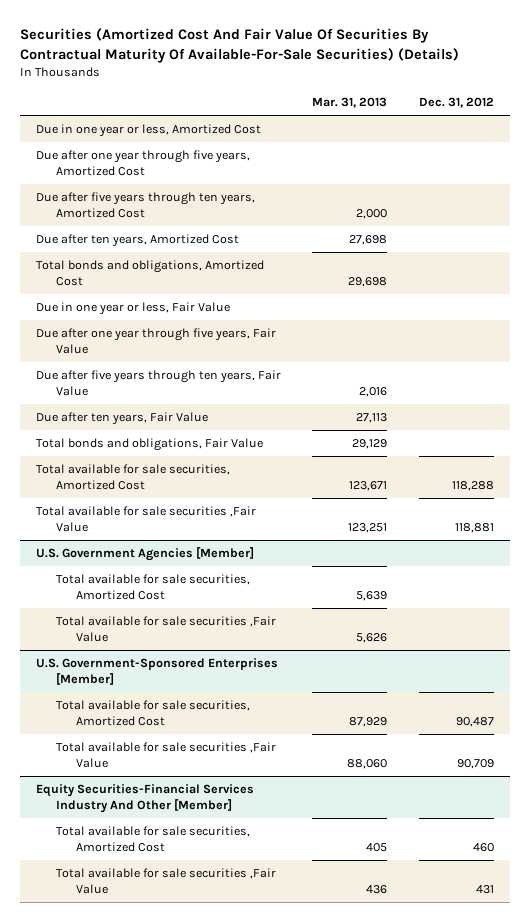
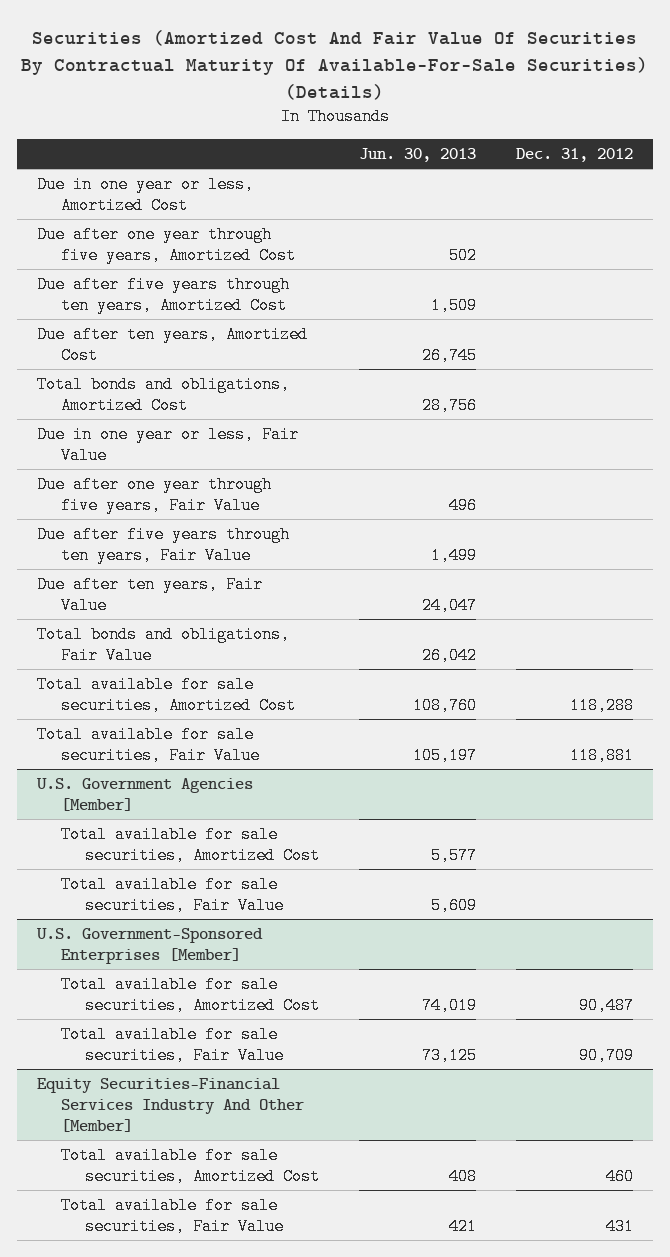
[312,97,388,109] Mar. 31, 2013 -> none
none -> [359,147,477,162] Jun. 30, 2013
[35,506,256,533] Total available for sale securities ,Fair Value -> [37,725,261,764] Total available for sale securities, Fair Value
[55,616,276,643] Total available for sale securities ,Fair Value -> [61,875,285,914] Total available for sale securities, Fair Value
[55,742,276,769] Total available for sale securities ,Fair Value -> [61,1025,285,1064] Total available for sale securities, Fair Value
[55,868,276,895] Total available for sale securities ,Fair Value -> [61,1196,285,1235] Total available for sale securities, Fair Value

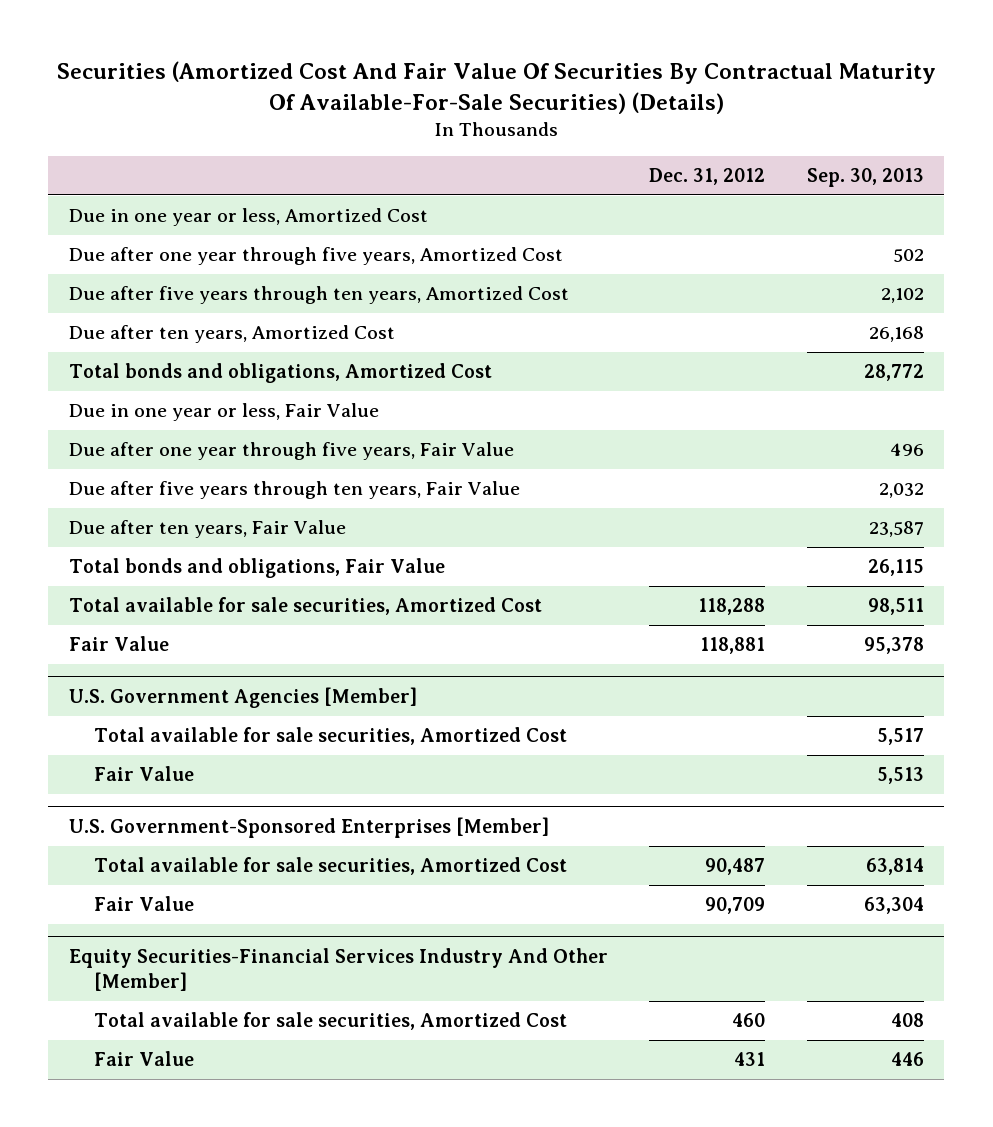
[359,147,477,162] Jun. 30, 2013 -> none
none -> [806,168,924,188] Sep. 30, 2013
[37,725,261,764] Total available for sale securities, Fair Value -> [68,636,169,652] Fair Value
[61,875,285,914] Total available for sale securities, Fair Value -> none
none -> [93,766,194,782] Fair Value
[61,1025,285,1064] Total available for sale securities, Fair Value -> [93,896,194,912] Fair Value
[61,1196,285,1235] Total available for sale securities, Fair Value -> [93,1051,194,1067] Fair Value

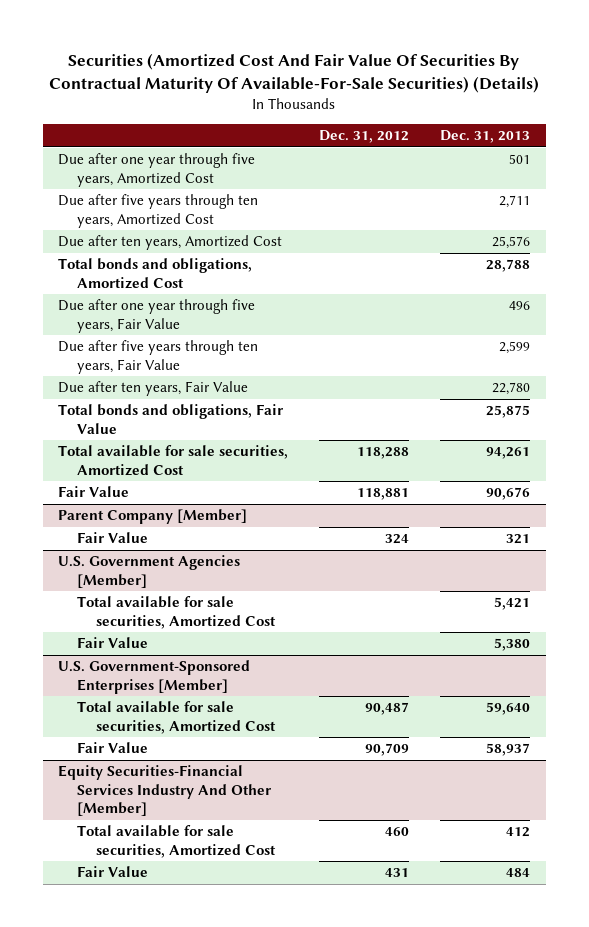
[806,168,924,188] Sep. 30, 2013 -> none
none -> [440,129,531,143] Dec. 31, 2013
[68,208,428,227] Due in one year or less, Amortized Cost -> none
[68,403,379,422] Due in one year or less, Fair Value -> none
none -> [58,509,248,525] Parent Company [Member]
none -> [76,532,148,544] Fair Value

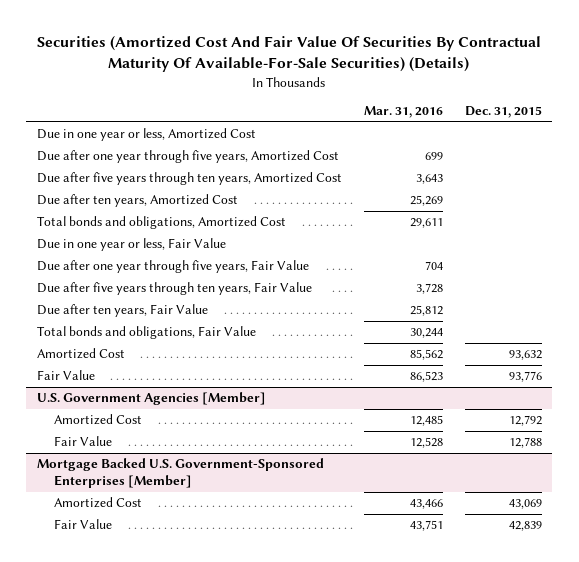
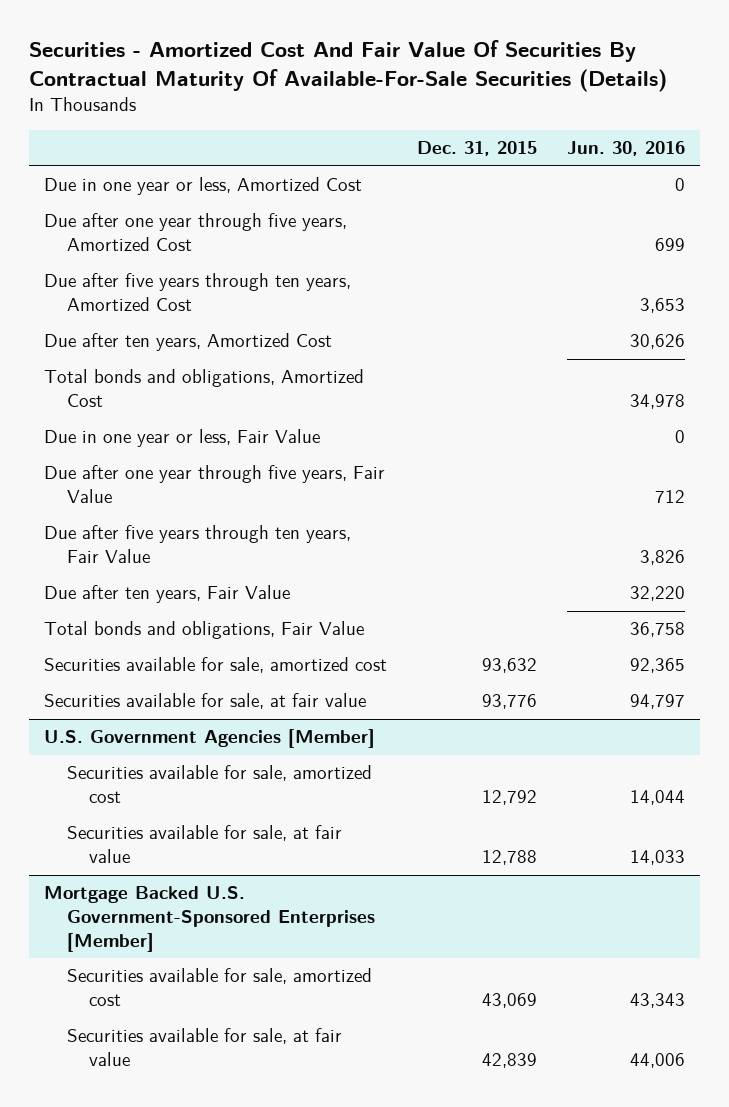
[37,36,542,73] Securities (Amortized Cost And Fair Value Of Securities By Contractual Maturity Of Available-For-Sale Securities) (Details) -> [28,40,667,93] Securities - Amortized Cost And Fair Value Of Securities By Contractual Maturity Of Available-For-Sale Securities (Details)
[363,106,443,119] Mar. 31, 2016 -> none
none -> [567,141,686,157] Jun. 30, 2016
[37,348,126,360] Amortized Cost -> [43,657,387,674] Securities available for sale, amortized cost
[37,370,96,381] Fair Value -> [43,693,366,710] Securities available for sale, at fair value
[53,414,142,426] Amortized Cost -> [66,765,372,804] Securities available for sale, amortized cost
[53,436,112,447] Fair Value -> [66,825,342,864] Securities available for sale, at fair value
[53,497,142,509] Amortized Cost -> [66,968,372,1007] Securities available for sale, amortized cost
[53,519,112,530] Fair Value -> [66,1028,342,1067] Securities available for sale, at fair value

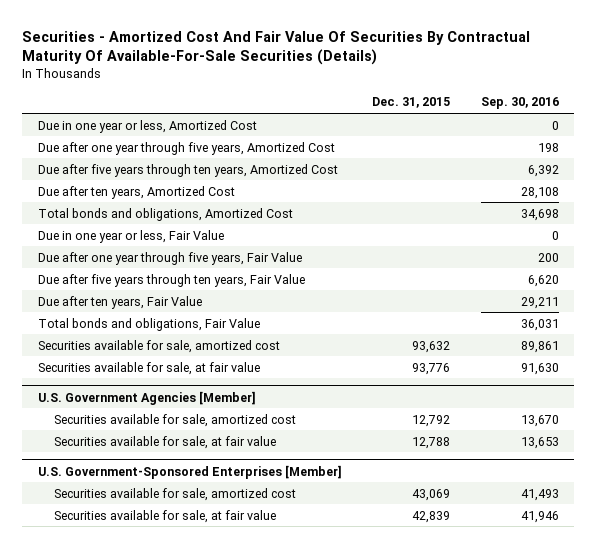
[567,141,686,157] Jun. 30, 2016 -> none
none -> [480,97,559,110] Sep. 30, 2016
[43,886,375,952] Mortgage Backed U.S. Government-Sponsored Enterprises [Member] -> [37,464,342,479] U.S. Government-Sponsored Enterprises [Member]

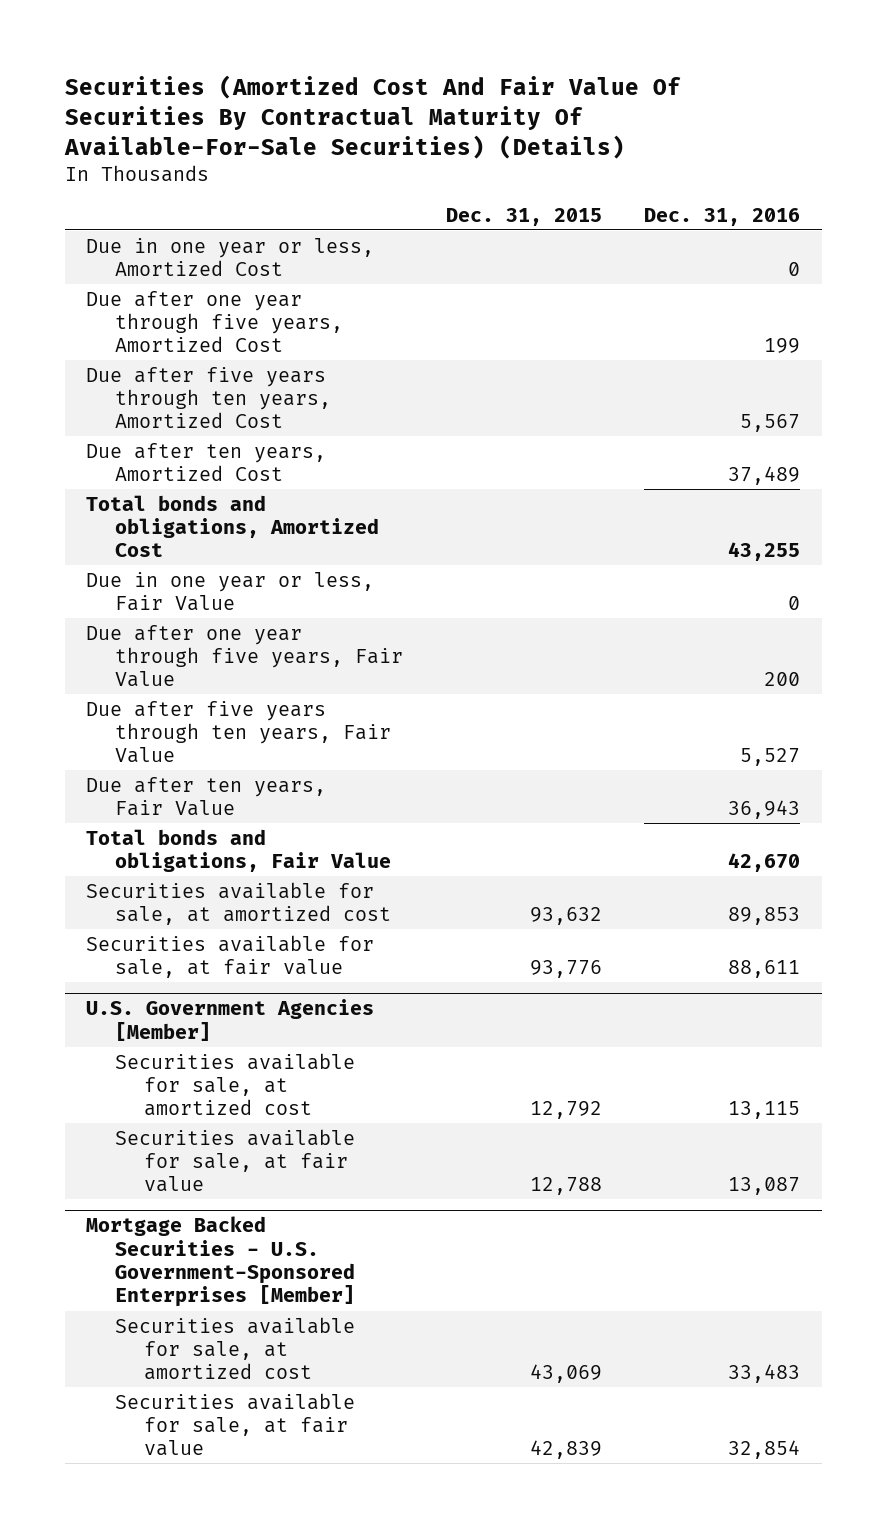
[22,30,531,66] Securities - Amortized Cost And Fair Value Of Securities By Contractual Maturity Of Available-For-Sale Securities (Details) -> [63,74,681,159] Securities (Amortized Cost And Fair Value Of Securities By Contractual Maturity Of Available-For-Sale Securities) (Details)
[480,97,559,110] Sep. 30, 2016 -> none
none -> [644,207,801,226] Dec. 31, 2016
[37,339,280,353] Securities available for sale, amortized cost -> [86,881,391,926] Securities available for sale, at amortized cost
[54,413,297,427] Securities available for sale, amortized cost -> [114,1052,355,1117] Securities available for sale, at amortized cost
[37,464,342,479] U.S. Government-Sponsored Enterprises [Member] -> [86,1216,355,1308] Mortgage Backed Securities - U.S. Government-Sponsored Enterprises [Member]
[54,487,297,501] Securities available for sale, amortized cost -> [114,1316,355,1381] Securities available for sale, at amortized cost

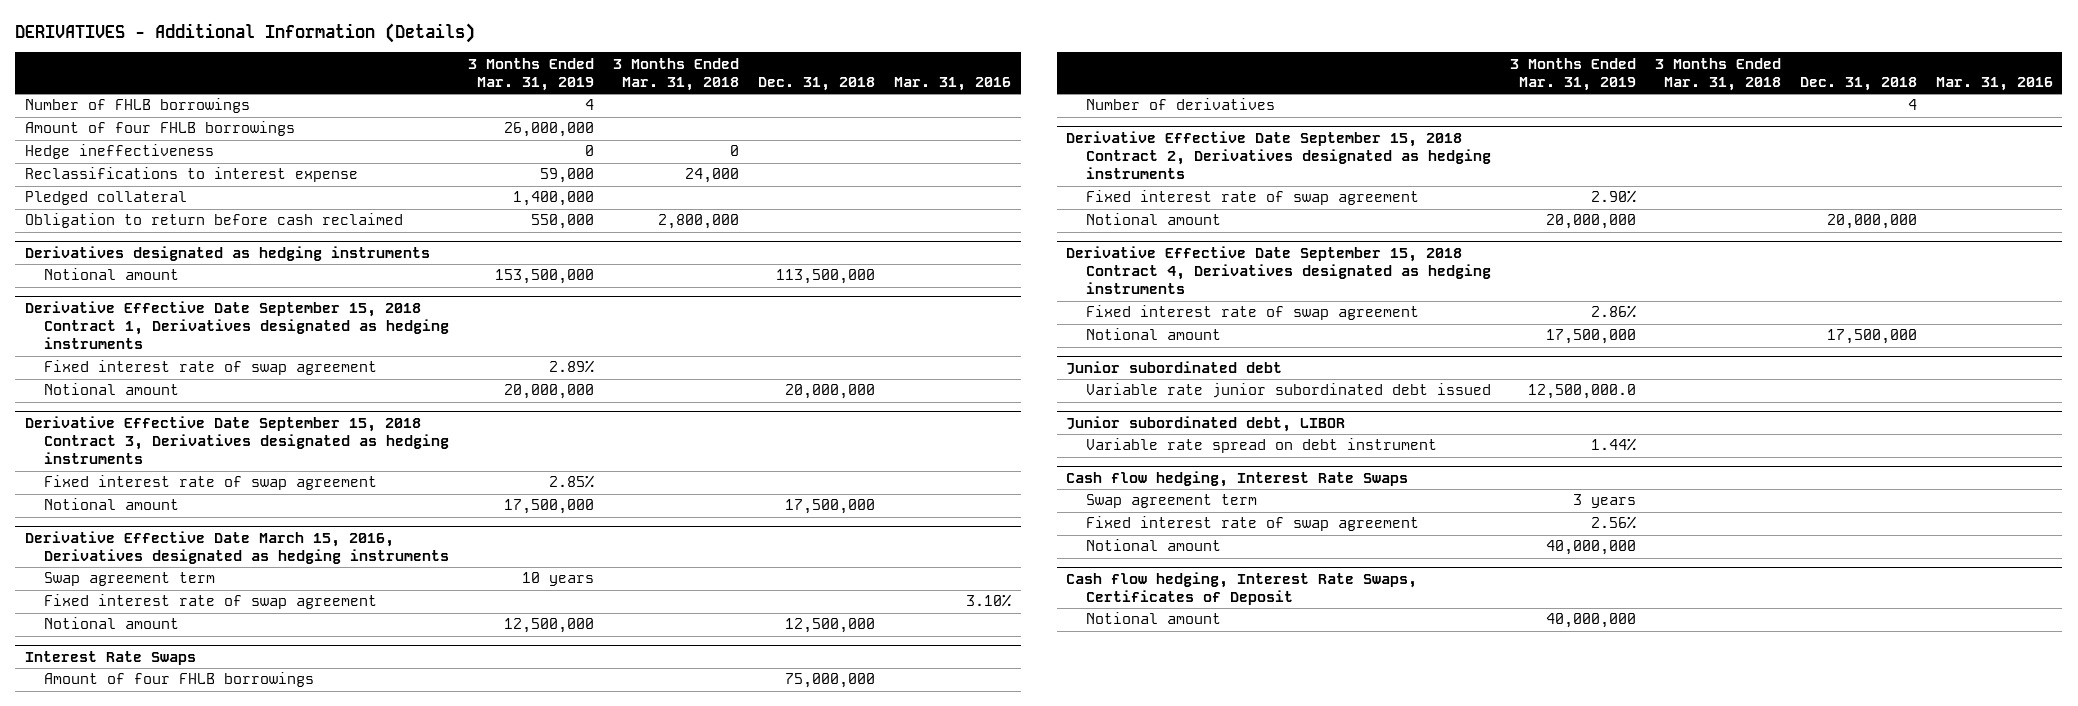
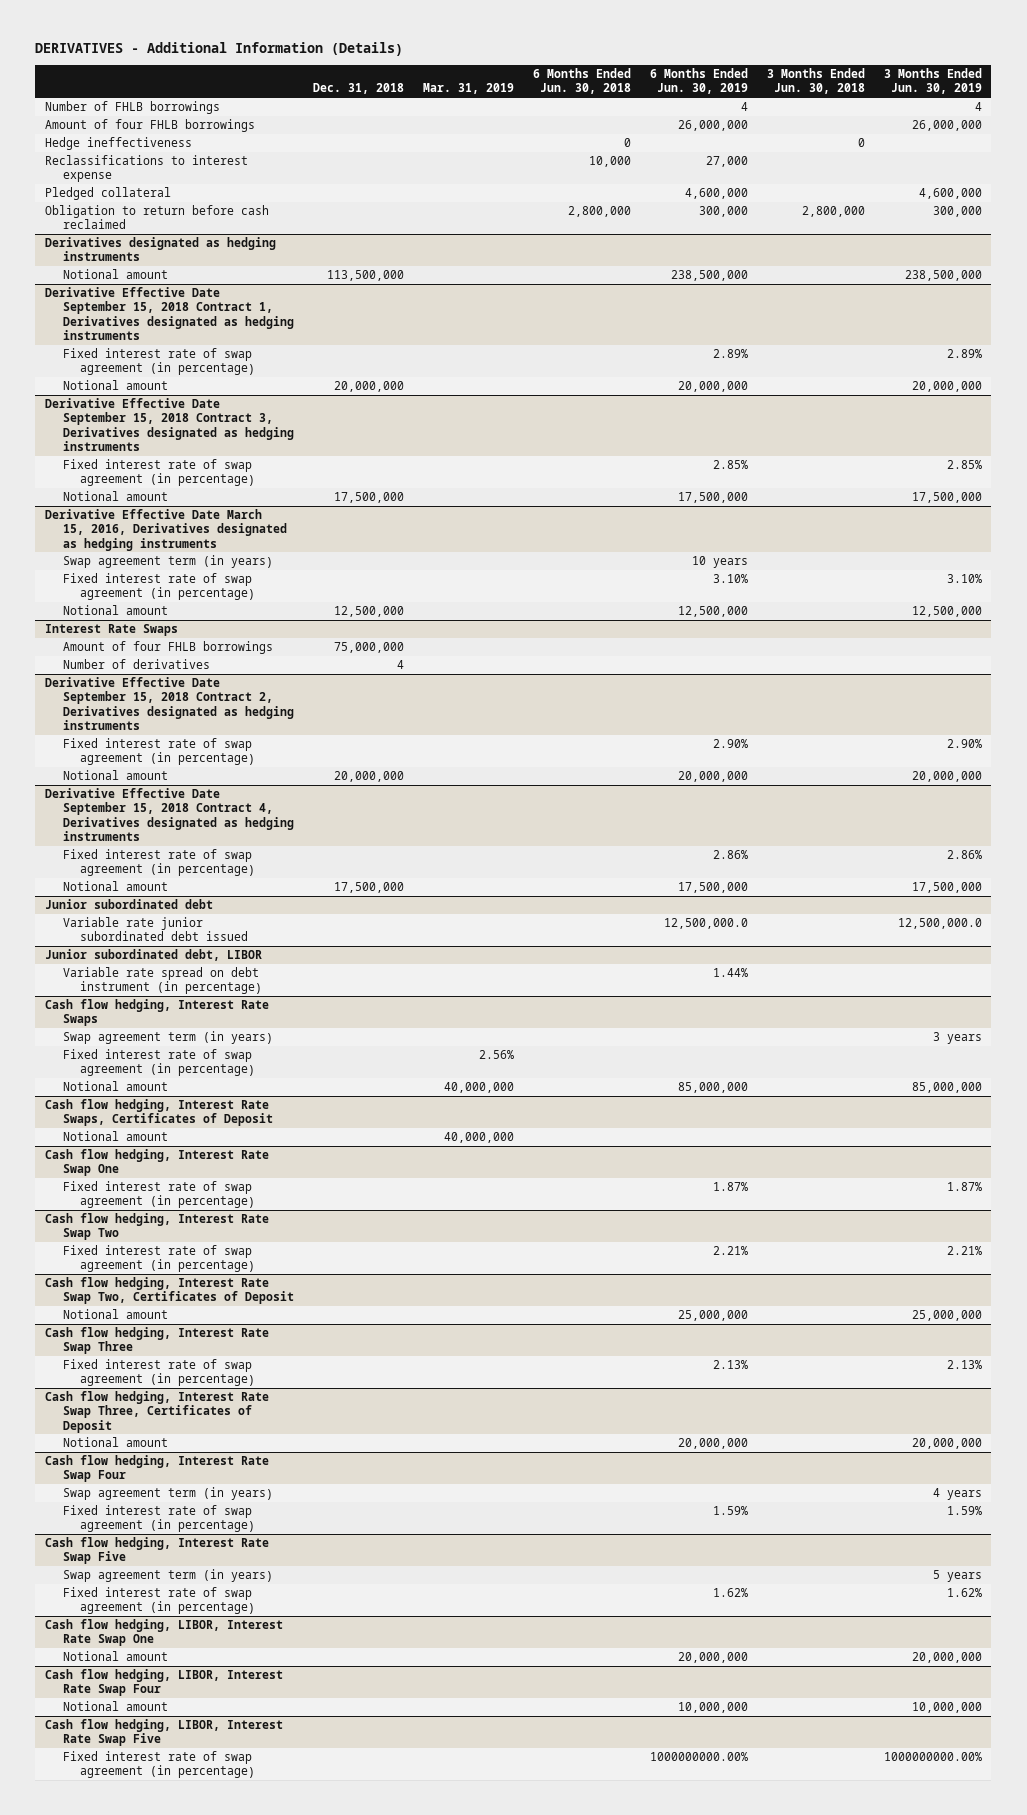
[468,57,595,92] 3 Months Ended Mar. 31, 2019 -> none
[613,57,740,92] 3 Months Ended Mar. 31, 2018 -> none
[894,77,1012,92] Mar. 31, 2016 -> none
none -> [422,83,514,95] Mar. 31, 2019
none -> [532,68,631,95] 6 Months Ended Jun. 30, 2018
none -> [649,68,748,95] 6 Months Ended Jun. 30, 2019
none -> [766,68,865,95] 3 Months Ended Jun. 30, 2018
none -> [883,68,982,95] 3 Months Ended Jun. 30, 2019
[44,360,378,376] Fixed interest rate of swap agreement -> [62,348,256,376] Fixed interest rate of swap agreement (in percentage)
[44,475,378,491] Fixed interest rate of swap agreement -> [62,459,256,487] Fixed interest rate of swap agreement (in percentage)
[44,572,216,587] Swap agreement term -> [62,555,273,569] Swap agreement term (in years)
[44,594,378,610] Fixed interest rate of swap agreement -> [62,573,256,601] Fixed interest rate of swap agreement (in percentage)
[1085,190,1419,206] Fixed interest rate of swap agreement -> [62,738,256,766] Fixed interest rate of swap agreement (in percentage)
[1085,305,1419,321] Fixed interest rate of swap agreement -> [62,849,256,877] Fixed interest rate of swap agreement (in percentage)
[1085,438,1437,454] Variable rate spread on debt instrument -> [62,967,263,995] Variable rate spread on debt instrument (in percentage)
[1085,494,1257,509] Swap agreement term -> [62,1031,273,1045] Swap agreement term (in years)
[1085,516,1419,532] Fixed interest rate of swap agreement -> [62,1049,256,1077] Fixed interest rate of swap agreement (in percentage)
none -> [44,1149,269,1177] Cash flow hedging, Interest Rate Swap One
none -> [62,1181,256,1209] Fixed interest rate of swap agreement (in percentage)
none -> [44,1213,269,1241] Cash flow hedging, Interest Rate Swap Two
none -> [62,1245,256,1273] Fixed interest rate of swap agreement (in percentage)
none -> [44,1277,294,1305] Cash flow hedging, Interest Rate Swap Two, Certificates of Deposit
none -> [62,1309,168,1320] Notional amount
none -> [44,1327,269,1355] Cash flow hedging, Interest Rate Swap Three
none -> [62,1359,256,1387] Fixed interest rate of swap agreement (in percentage)
none -> [44,1391,269,1433] Cash flow hedging, Interest Rate Swap Three, Certificates of Deposit
none -> [62,1437,168,1448] Notional amount
none -> [44,1455,269,1483] Cash flow hedging, Interest Rate Swap Four
none -> [62,1487,273,1501] Swap agreement term (in years)
none -> [62,1505,256,1533] Fixed interest rate of swap agreement (in percentage)
none -> [44,1537,269,1565] Cash flow hedging, Interest Rate Swap Five
none -> [62,1569,273,1583] Swap agreement term (in years)
none -> [62,1587,256,1615] Fixed interest rate of swap agreement (in percentage)
none -> [44,1619,283,1647] Cash flow hedging, LIBOR, Interest Rate Swap One
none -> [62,1651,168,1662] Notional amount
none -> [44,1669,283,1697] Cash flow hedging, LIBOR, Interest Rate Swap Four
none -> [62,1701,168,1712] Notional amount
none -> [44,1719,283,1747] Cash flow hedging, LIBOR, Interest Rate Swap Five
none -> [62,1751,256,1779] Fixed interest rate of swap agreement (in percentage)

